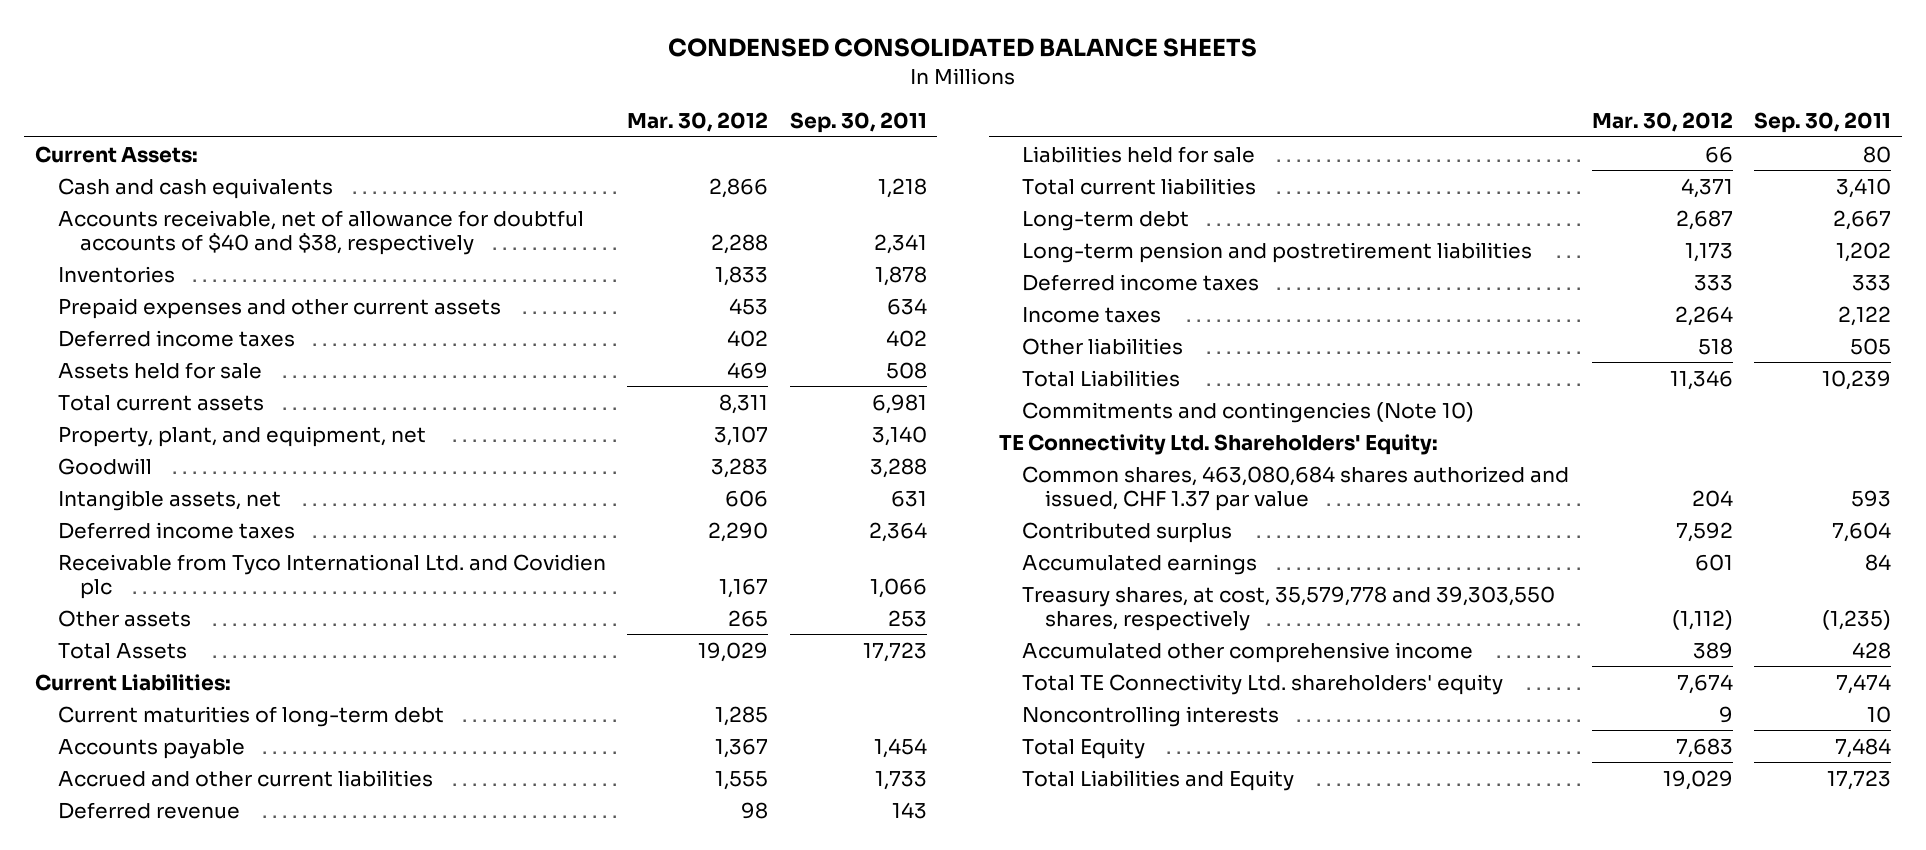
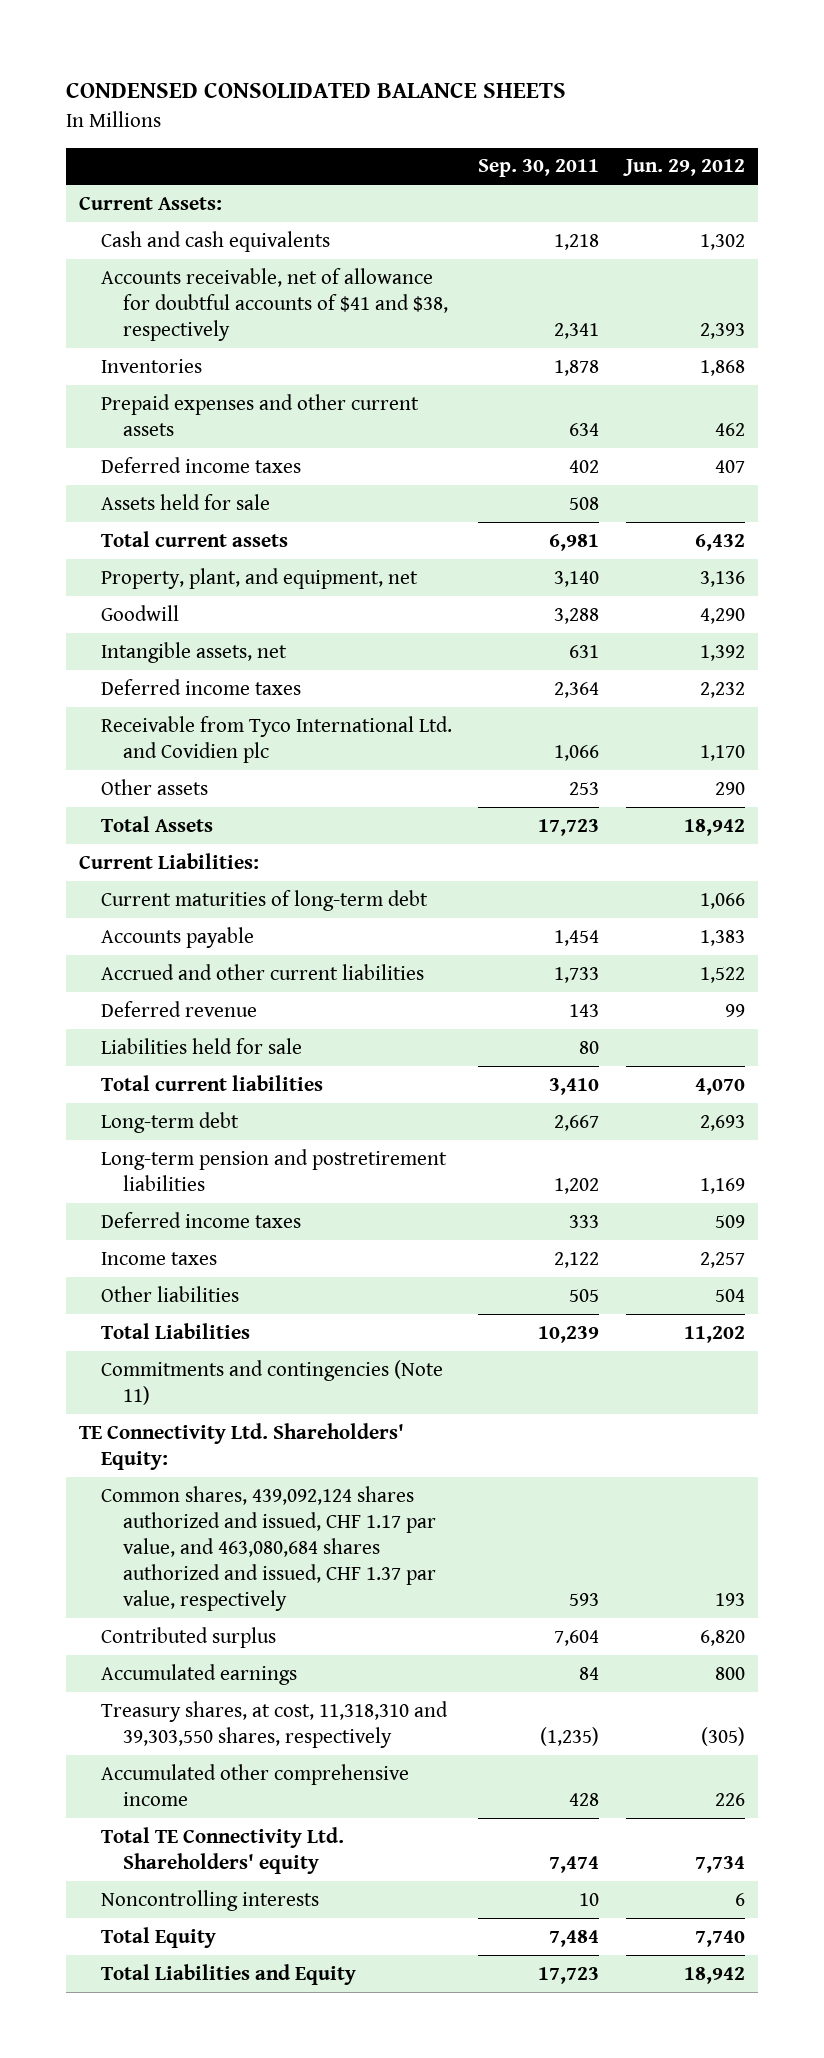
[627,112,769,133] Mar. 30, 2012 -> none
none -> [622,159,745,177] Jun. 29, 2012
[57,209,584,255] Accounts receivable, net of allowance for doubtful accounts of $40 and $38, respectively -> [100,267,448,342] Accounts receivable, net of allowance for doubtful accounts of $41 and $38, respectively
[1022,401,1475,423] Commitments and contingencies (Note 10) -> [100,1359,443,1405] Commitments and contingencies (Note 11)
[1022,465,1570,511] Common shares, 463,080,684 shares authorized and issued, CHF 1.37 par value -> [100,1485,436,1612] Common shares, 439,092,124 shares authorized and issued, CHF 1.17 par value, and 463,080,684 shares authorized and issued, CHF 1.37 par value, respectively
[1022,585,1556,631] Treasury shares, at cost, 35,579,778 and 39,303,550 shares, respectively -> [100,1700,448,1748] Treasury shares, at cost, 11,318,310 and 39,303,550 shares, respectively
[1022,673,1504,695] Total TE Connectivity Ltd. shareholders' equity -> [100,1826,344,1874] Total TE Connectivity Ltd. Shareholders' equity

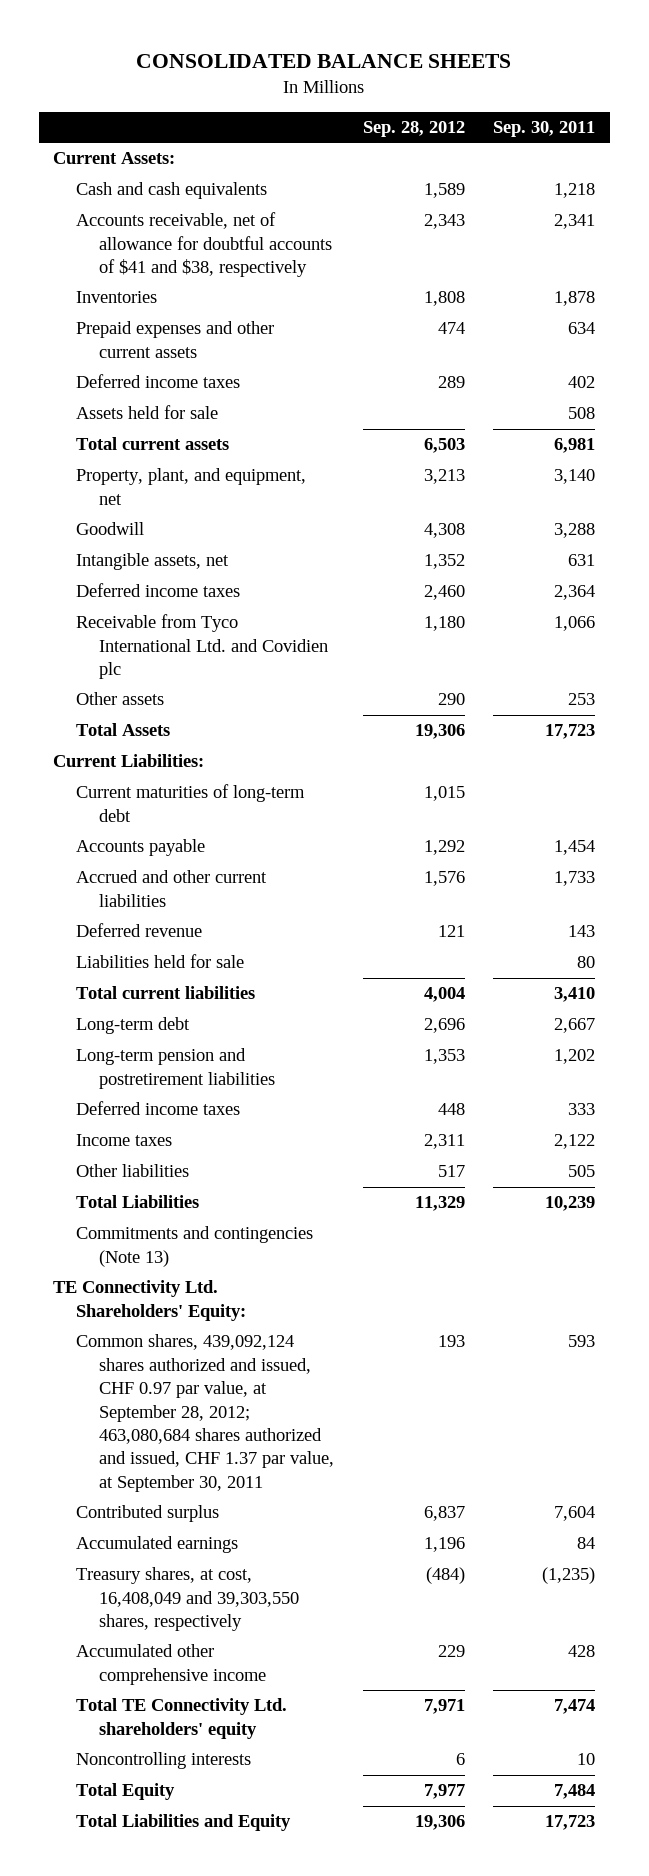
[66,83,567,99] CONDENSED CONSOLIDATED BALANCE SHEETS -> [136,53,512,68] CONSOLIDATED BALANCE SHEETS
[622,159,745,177] Jun. 29, 2012 -> none
none -> [362,121,465,138] Sep. 28, 2012
[100,1359,443,1405] Commitments and contingencies (Note 11) -> [76,1226,314,1267] Commitments and contingencies (Note 13)
[100,1485,436,1612] Common shares, 439,092,124 shares authorized and issued, CHF 1.17 par value, and 463,080,684 shares authorized and issued, CHF 1.37 par value, respectively -> [76,1334,335,1492] Common shares, 439,092,124 shares authorized and issued, CHF 0.97 par value, at September 28, 2012; 463,080,684 shares authorized and issued, CHF 1.37 par value, at September 30, 2011
[100,1700,448,1748] Treasury shares, at cost, 11,318,310 and 39,303,550 shares, respectively -> [76,1567,300,1632] Treasury shares, at cost, 16,408,049 and 39,303,550 shares, respectively
[100,1826,344,1874] Total TE Connectivity Ltd. Shareholders' equity -> [76,1698,288,1739] Total TE Connectivity Ltd. shareholders' equity

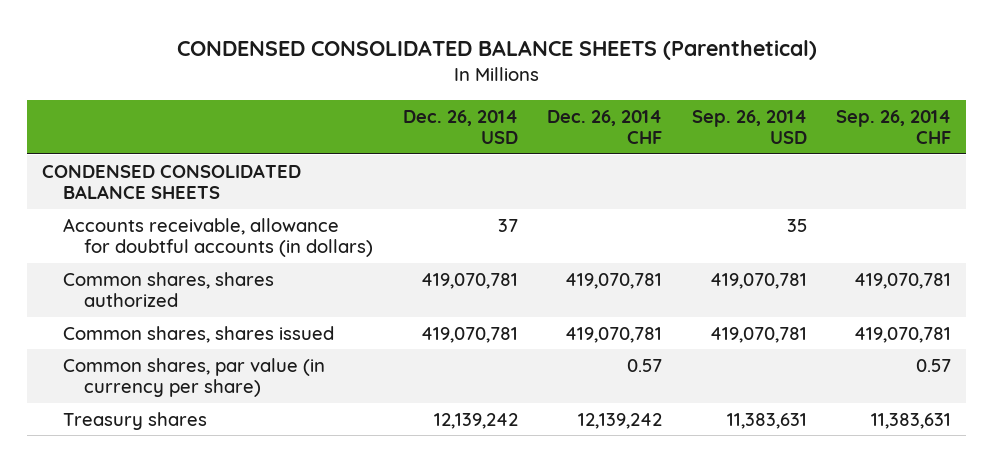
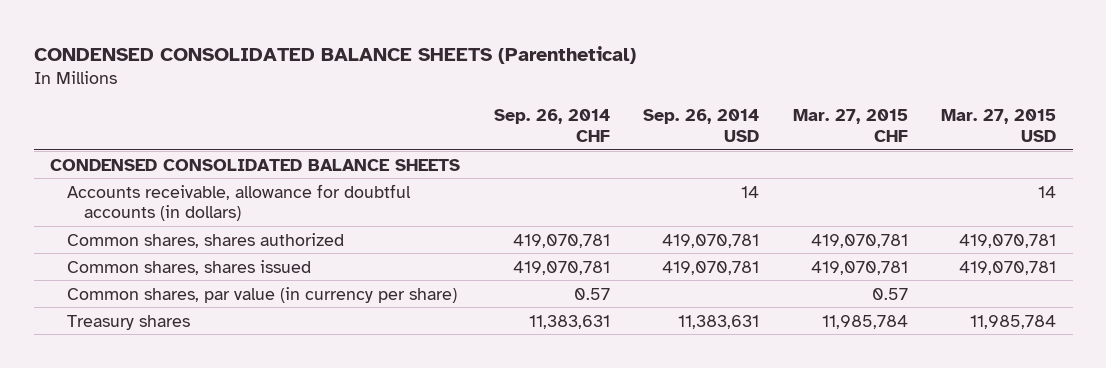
[402,109,518,145] Dec. 26, 2014 USD -> none
[547,109,663,145] Dec. 26, 2014 CHF -> none
none -> [792,109,908,142] Mar. 27, 2015 CHF
none -> [940,109,1056,142] Mar. 27, 2015 USD
[786,218,807,232] 35 -> [741,185,760,198] 14

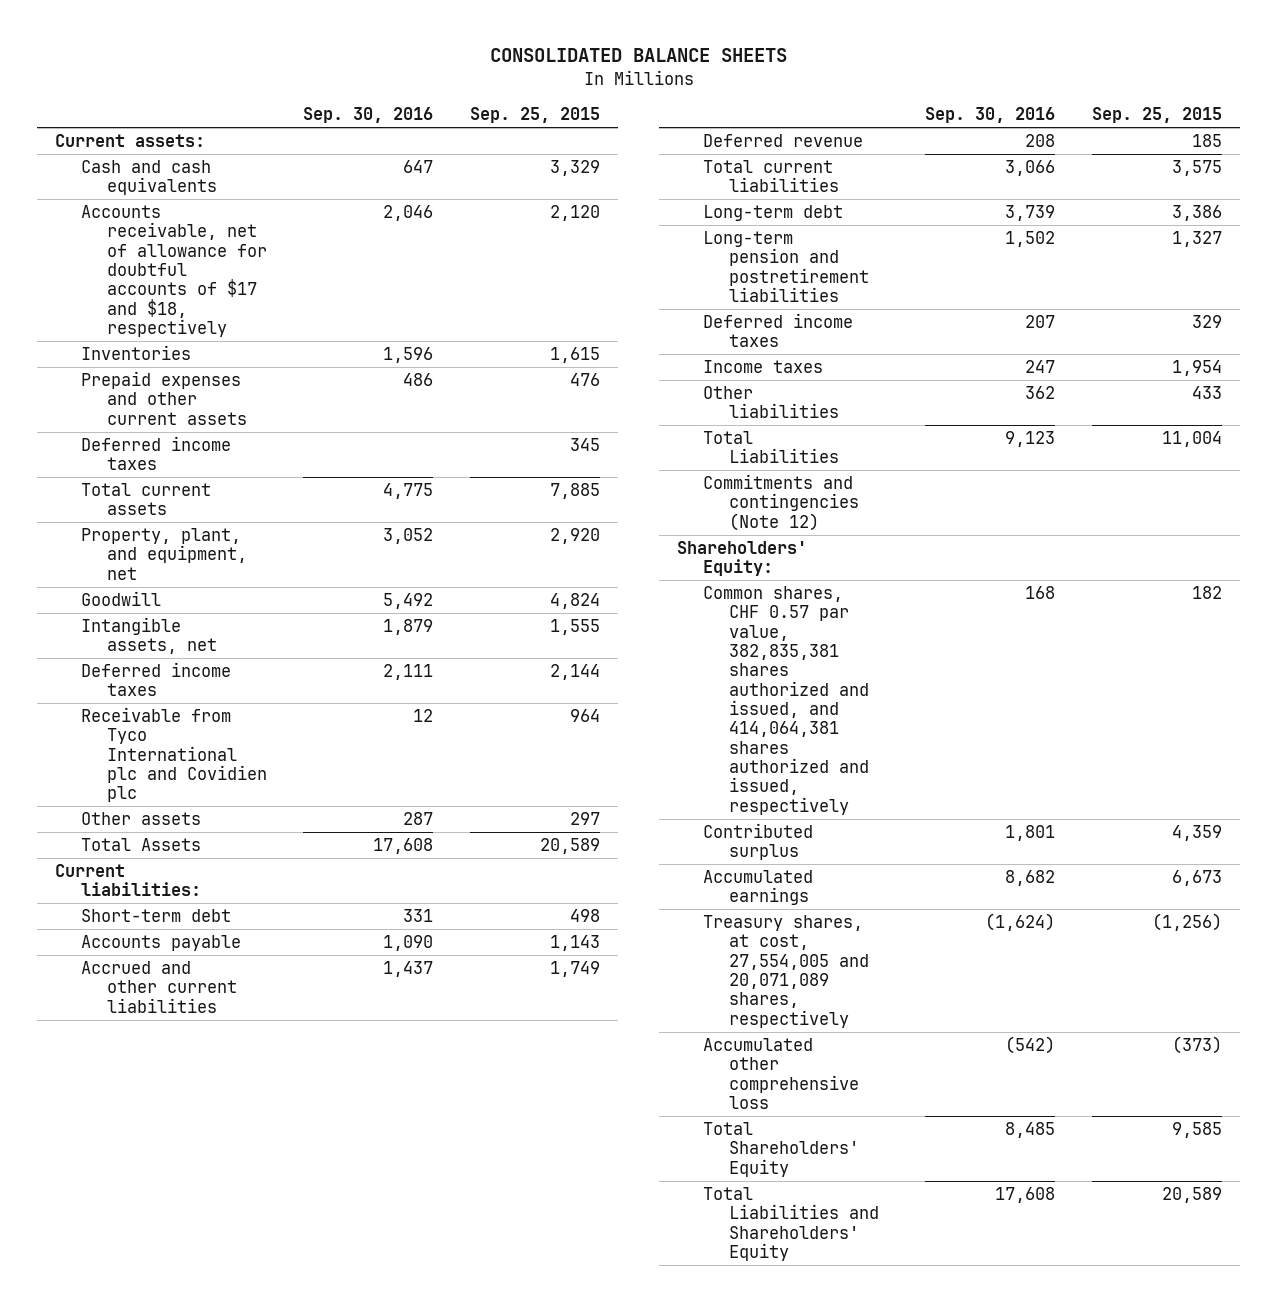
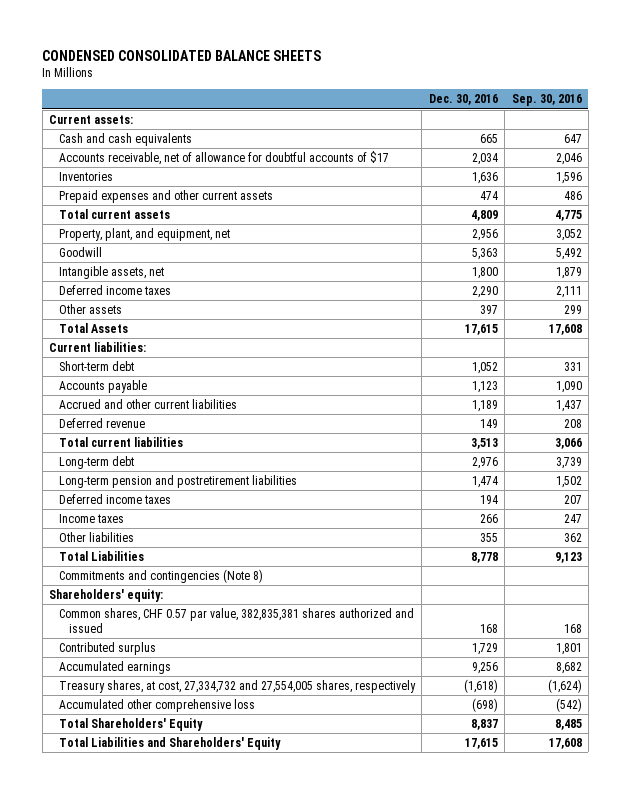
[489,48,787,63] CONSOLIDATED BALANCE SHEETS -> [42,50,322,62] CONDENSED CONSOLIDATED BALANCE SHEETS
[469,107,600,124] Sep. 25, 2015 -> none
none -> [428,94,498,106] Dec. 30, 2016
[80,205,267,338] Accounts receivable, net of allowance for doubtful accounts of $17 and $18, respectively -> [58,150,389,165] Accounts receivable, net of allowance for doubtful accounts of $17
[80,436,231,471] Deferred income taxes -> none
[80,707,267,803] Receivable from Tyco International plc and Covidien plc -> none
[403,812,434,826] 287 -> [563,304,582,314] 299
[703,474,859,531] Commitments and contingencies (Note 12) -> [58,568,263,583] Commitments and contingencies (Note 8)
[677,541,808,577] Shareholders' Equity: -> [49,588,164,602] Shareholders' equity:
[703,586,869,815] Common shares, CHF 0.57 par value, 382,835,381 shares authorized and issued, and 414,064,381 shares authorized and issued, respectively -> [58,607,414,633] Common shares, CHF 0.57 par value, 382,835,381 shares authorized and issued
[703,915,869,1028] Treasury shares, at cost, 27,554,005 and 20,071,089 shares, respectively -> [58,679,416,693] Treasury shares, at cost, 27,334,732 and 27,554,005 shares, respectively

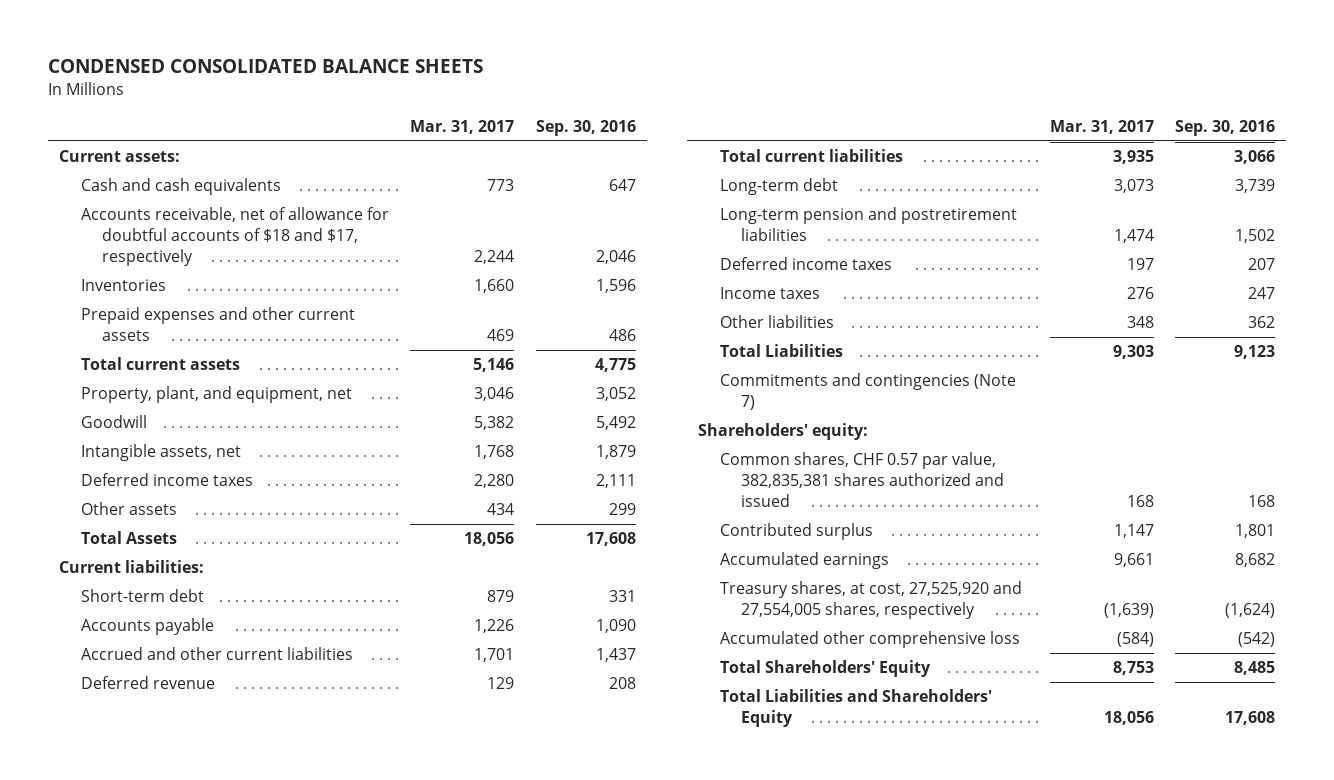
[428,94,498,106] Dec. 30, 2016 -> none
none -> [410,119,515,134] Mar. 31, 2017
[58,150,389,165] Accounts receivable, net of allowance for doubtful accounts of $17 -> [80,207,389,266] Accounts receivable, net of allowance for doubtful accounts of $18 and $17, respectively
[58,568,263,583] Commitments and contingencies (Note 8) -> [719,373,1016,411] Commitments and contingencies (Note 7)
[58,679,416,693] Treasury shares, at cost, 27,334,732 and 27,554,005 shares, respectively -> [719,581,1022,620] Treasury shares, at cost, 27,525,920 and 27,554,005 shares, respectively

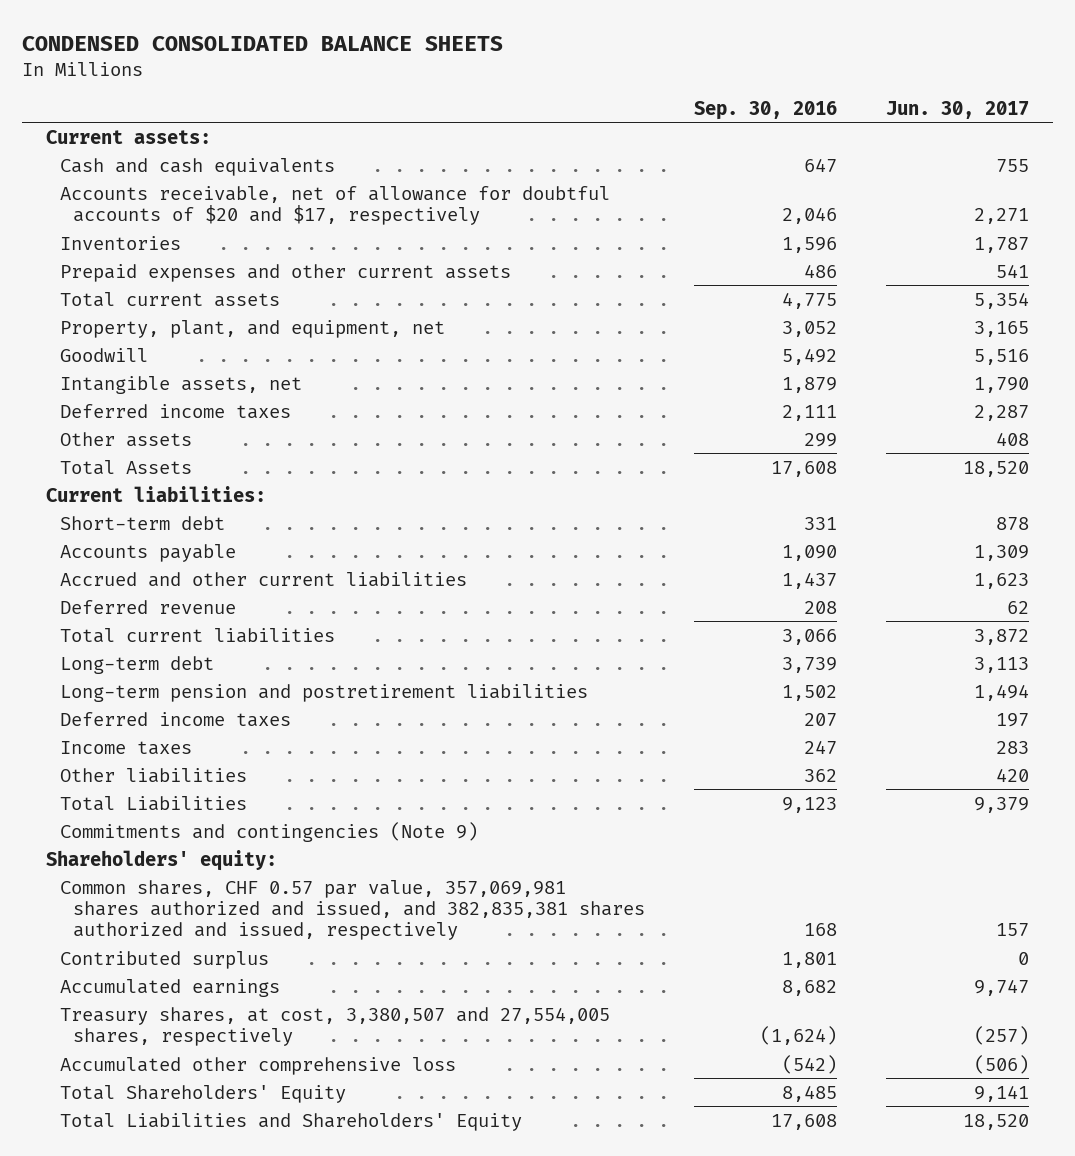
[410,119,515,134] Mar. 31, 2017 -> none
none -> [885,100,1029,119] Jun. 30, 2017
[80,207,389,266] Accounts receivable, net of allowance for doubtful accounts of $18 and $17, respectively -> [59,185,610,225] Accounts receivable, net of allowance for doubtful accounts of $20 and $17, respectively
[719,373,1016,411] Commitments and contingencies (Note 7) -> [59,821,478,842] Commitments and contingencies (Note 9)
[719,452,1005,507] Common shares, CHF 0.57 par value, 382,835,381 shares authorized and issued -> [59,879,645,941] Common shares, CHF 0.57 par value, 357,069,981 shares authorized and issued, and 382,835,381 shares authorized and issued, respectively
[719,581,1022,620] Treasury shares, at cost, 27,525,920 and 27,554,005 shares, respectively -> [59,1006,610,1046] Treasury shares, at cost, 3,380,507 and 27,554,005 shares, respectively

